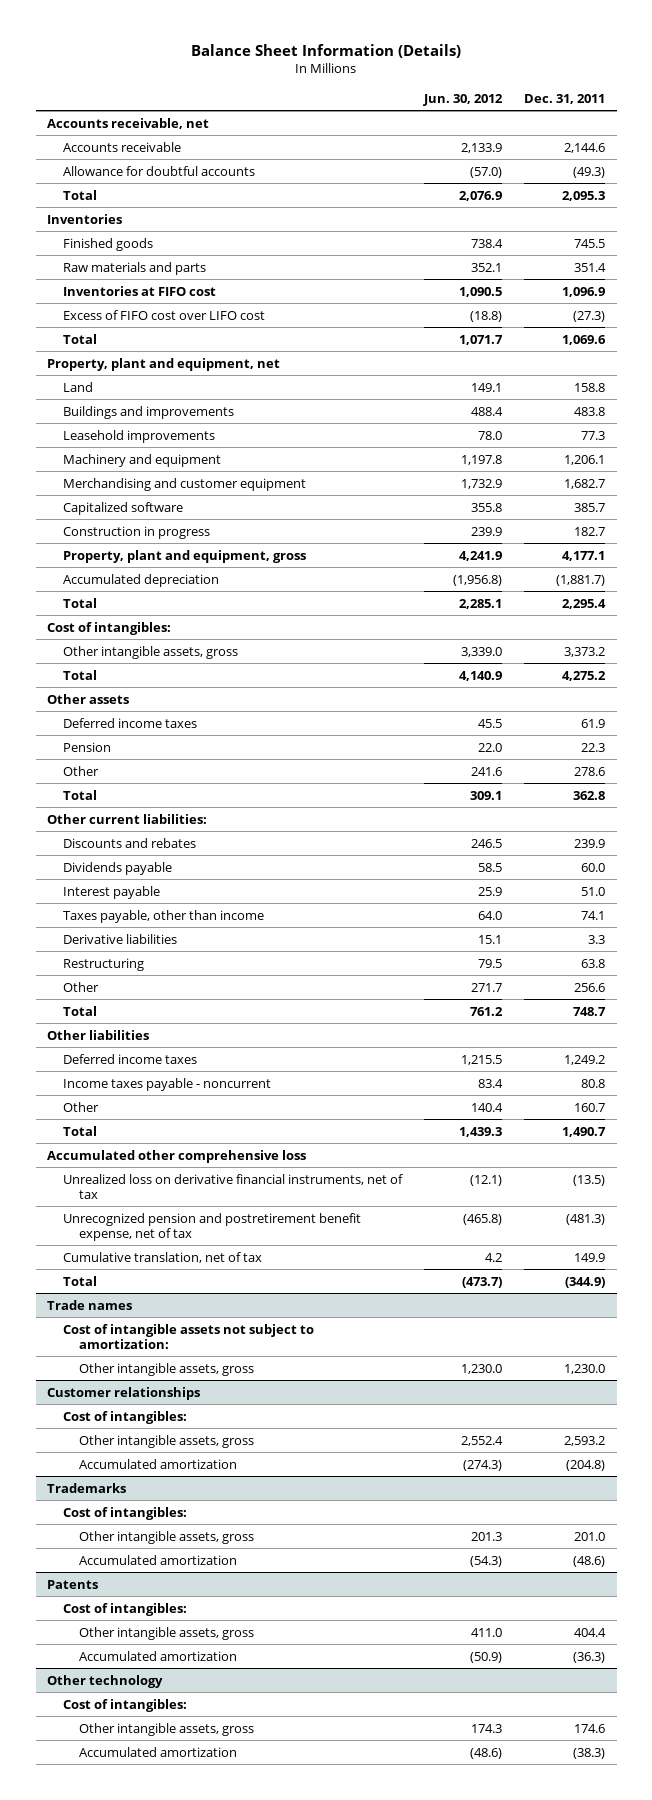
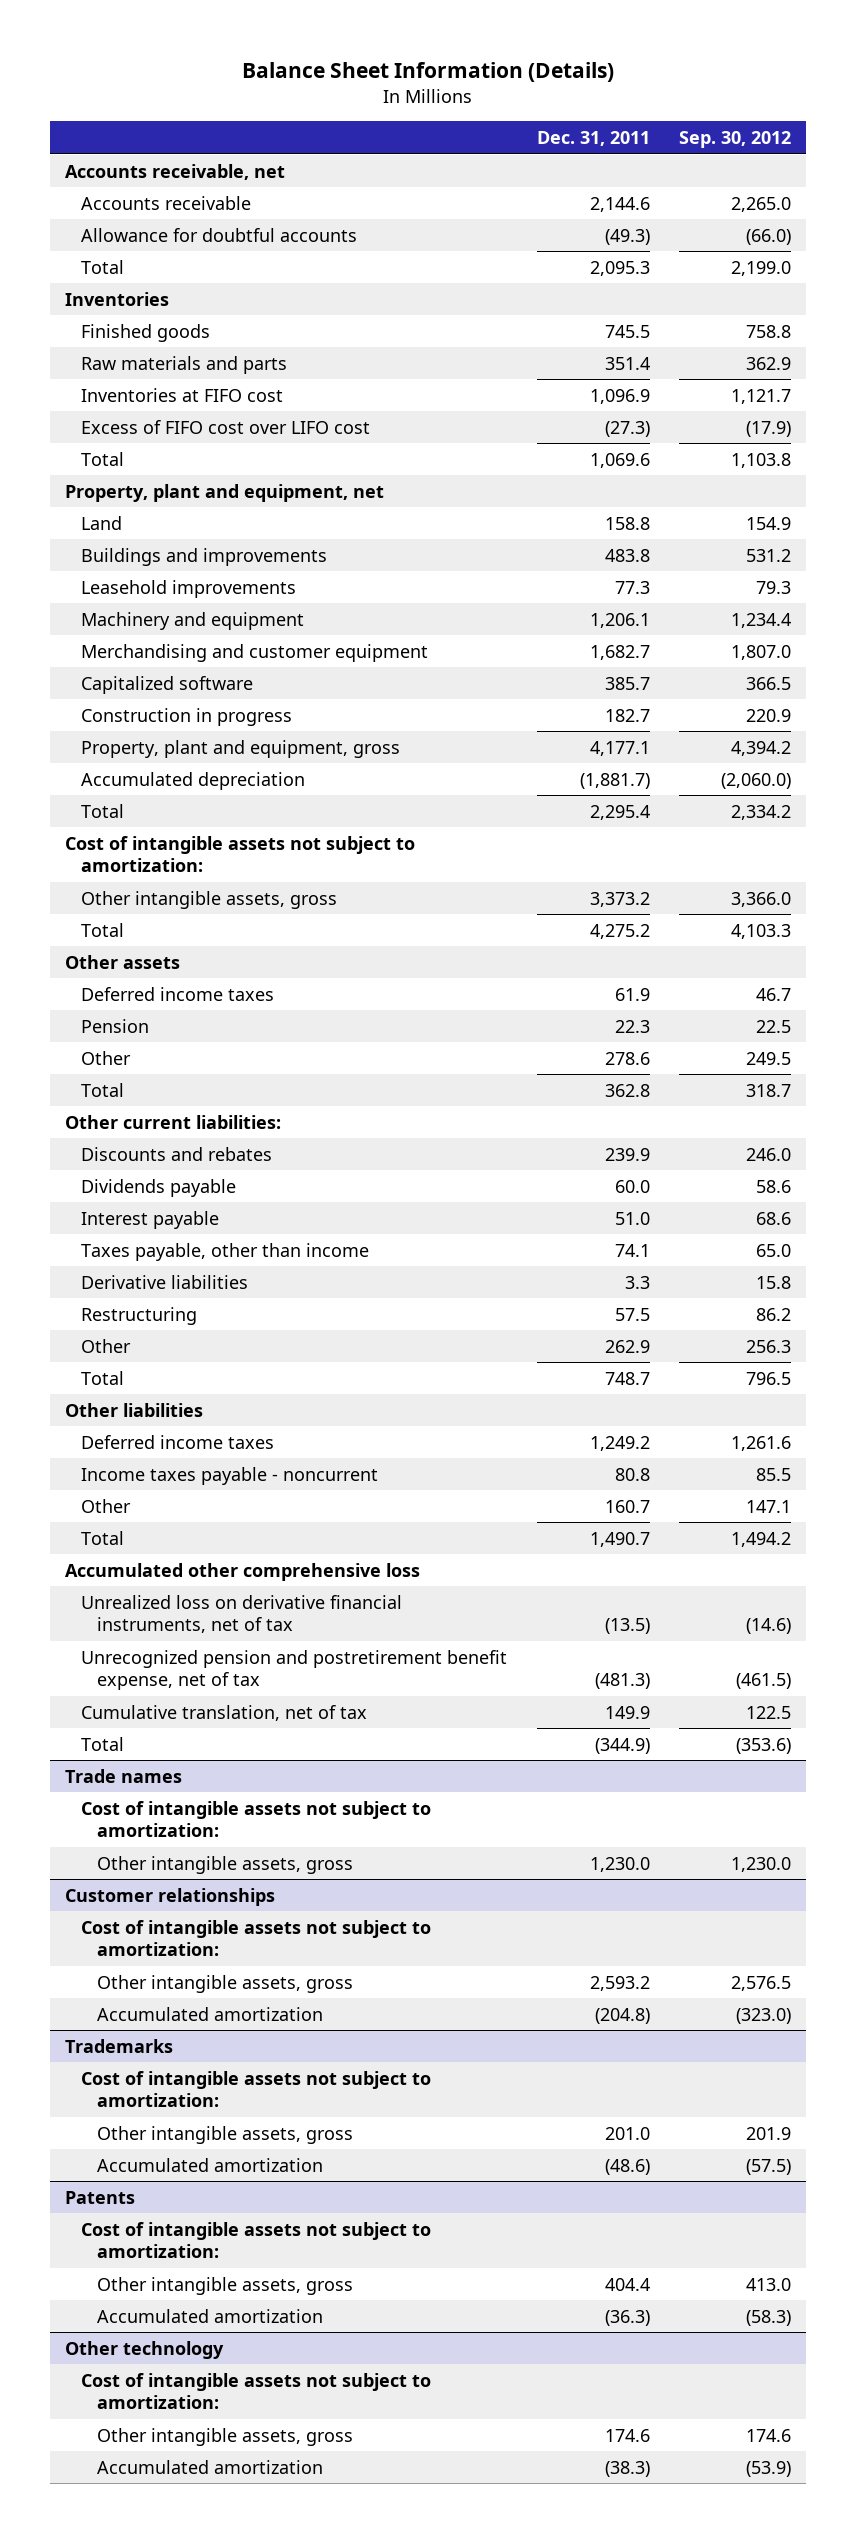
[423,93,504,106] Jun. 30, 2012 -> none
none -> [679,130,792,148] Sep. 30, 2012
[46,621,171,635] Cost of intangibles: -> none
none -> [64,835,415,873] Cost of intangible assets not subject to amortization:
[581,958,606,968] 63.8 -> [614,1307,650,1321] 57.5
[574,982,606,992] 256.6 -> [604,1339,650,1353] 262.9
[62,1410,187,1424] Cost of intangibles: -> none
none -> [80,1919,431,1957] Cost of intangible assets not subject to amortization:
[62,1506,187,1520] Cost of intangibles: -> none
none -> [80,2070,431,2108] Cost of intangible assets not subject to amortization:
[62,1602,187,1616] Cost of intangibles: -> none
none -> [80,2221,431,2259] Cost of intangible assets not subject to amortization:
[62,1698,187,1712] Cost of intangibles: -> none
none -> [80,2372,431,2410] Cost of intangible assets not subject to amortization:

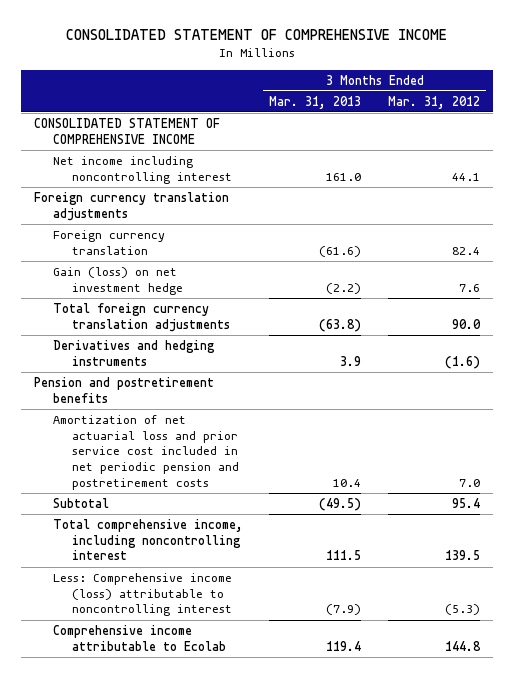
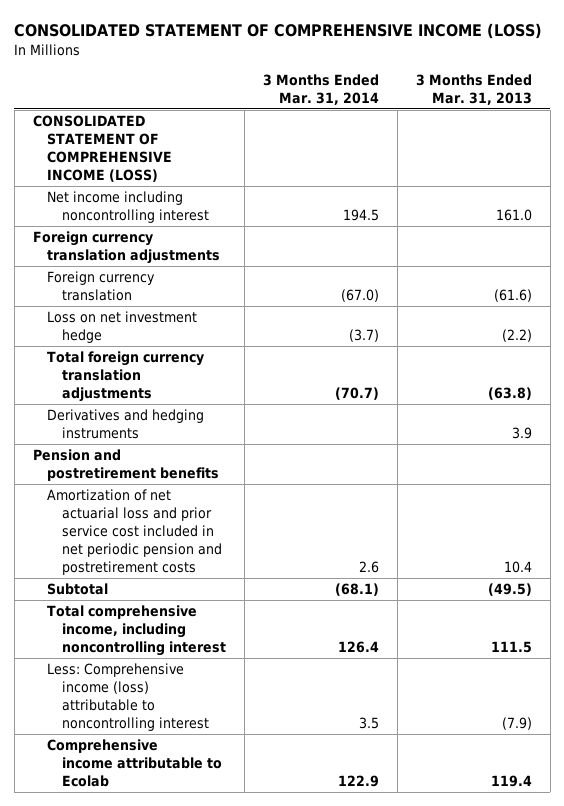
[65,29,447,41] CONSOLIDATED STATEMENT OF COMPREHENSIVE INCOME -> [14,22,543,39] CONSOLIDATED STATEMENT OF COMPREHENSIVE INCOME (LOSS)
[387,95,480,109] Mar. 31, 2012 -> none
none -> [262,74,379,106] 3 Months Ended Mar. 31, 2014
[33,117,220,144] CONSOLIDATED STATEMENT OF COMPREHENSIVE INCOME -> [32,115,173,183] CONSOLIDATED STATEMENT OF COMPREHENSIVE INCOME (LOSS)
[52,266,184,295] Gain (loss) on net investment hedge -> [47,311,198,344] Loss on net investment hedge

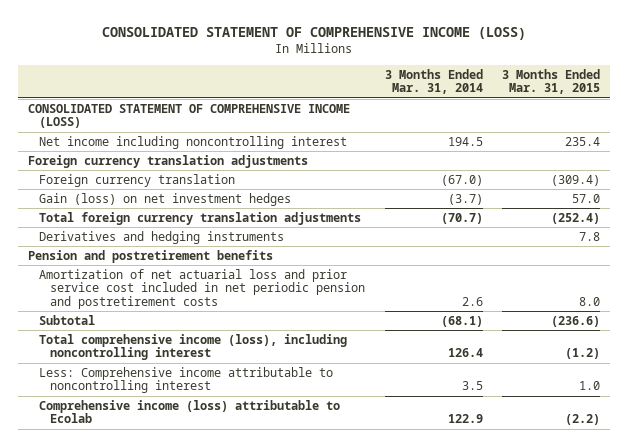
[415,74,532,106] 3 Months Ended Mar. 31, 2013 -> none
none -> [502,68,601,95] 3 Months Ended Mar. 31, 2015
[47,311,198,344] Loss on net investment hedge -> [39,192,292,206] Gain (loss) on net investment hedges
[47,605,226,657] Total comprehensive income, including noncontrolling interest -> [39,333,348,361] Total comprehensive income (loss), including noncontrolling interest
[47,663,209,732] Less: Comprehensive income (loss) attributable to noncontrolling interest -> [39,366,334,394] Less: Comprehensive income attributable to noncontrolling interest
[47,739,222,788] Comprehensive income attributable to Ecolab -> [39,399,341,424] Comprehensive income (loss) attributable to Ecolab

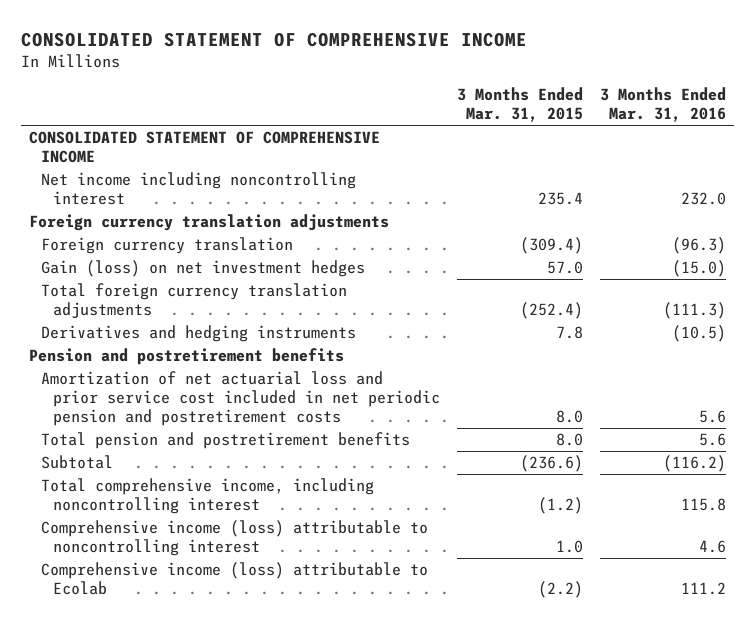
[102,26,527,40] CONSOLIDATED STATEMENT OF COMPREHENSIVE INCOME (LOSS) -> [20,31,527,47] CONSOLIDATED STATEMENT OF COMPREHENSIVE INCOME
[384,68,483,95] 3 Months Ended Mar. 31, 2014 -> none
none -> [599,87,726,123] 3 Months Ended Mar. 31, 2016
[28,103,351,129] CONSOLIDATED STATEMENT OF COMPREHENSIVE INCOME (LOSS) -> [29,131,381,164] CONSOLIDATED STATEMENT OF COMPREHENSIVE INCOME
none -> [41,432,411,450] Total pension and postretirement benefits
[39,333,348,361] Total comprehensive income (loss), including noncontrolling interest -> [41,478,375,515] Total comprehensive income, including noncontrolling interest
[39,366,334,394] Less: Comprehensive income attributable to noncontrolling interest -> [41,520,429,557] Comprehensive income (loss) attributable to noncontrolling interest

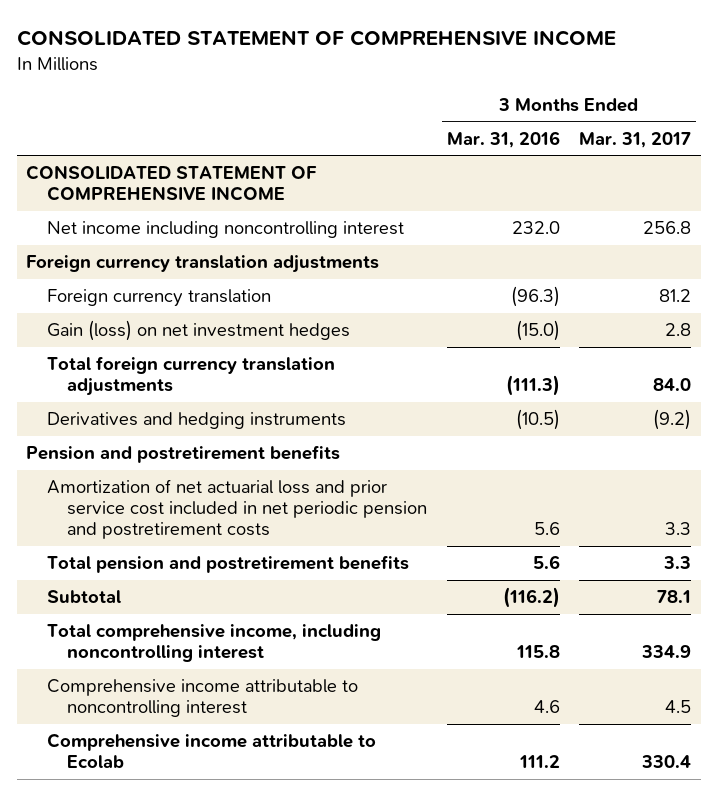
[457,87,584,123] 3 Months Ended Mar. 31, 2015 -> none
none -> [579,131,692,148] Mar. 31, 2017
[41,520,429,557] Comprehensive income (loss) attributable to noncontrolling interest -> [46,679,358,718] Comprehensive income attributable to noncontrolling interest
[41,562,429,596] Comprehensive income (loss) attributable to Ecolab -> [46,733,376,769] Comprehensive income attributable to Ecolab

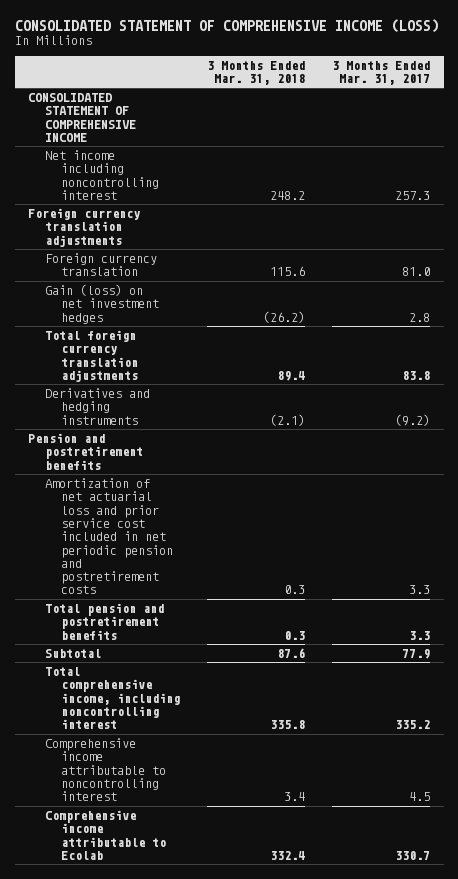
[16,30,616,47] CONSOLIDATED STATEMENT OF COMPREHENSIVE INCOME -> [14,18,439,33] CONSOLIDATED STATEMENT OF COMPREHENSIVE INCOME (LOSS)
[446,130,560,148] Mar. 31, 2016 -> none
none -> [207,60,306,85] 3 Months Ended Mar. 31, 2018
[643,221,692,235] 256.8 -> [395,190,431,200] 257.3
[659,289,692,303] 81.2 -> [402,267,431,277] 81.0
[653,378,692,392] 84.0 -> [402,370,431,380] 83.8
[657,590,692,604] 78.1 -> [402,648,431,659] 77.9
[641,645,692,659] 334.9 -> [395,720,431,730] 335.2
[641,755,692,769] 330.4 -> [395,850,431,860] 330.7

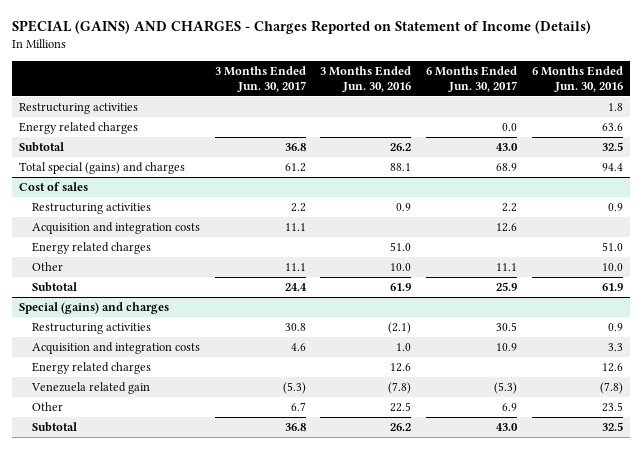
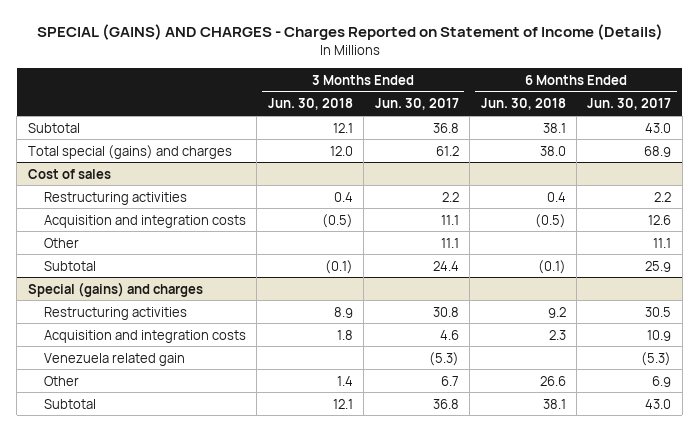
[320,65,412,92] 3 Months Ended Jun. 30, 2016 -> none
[531,65,623,92] 6 Months Ended Jun. 30, 2016 -> none
none -> [267,98,353,111] Jun. 30, 2018
none -> [480,98,566,111] Jun. 30, 2018
[19,103,139,115] Restructuring activities -> none
[19,122,139,135] Energy related charges -> none
[32,242,152,255] Energy related charges -> none
[32,362,152,375] Energy related charges -> none

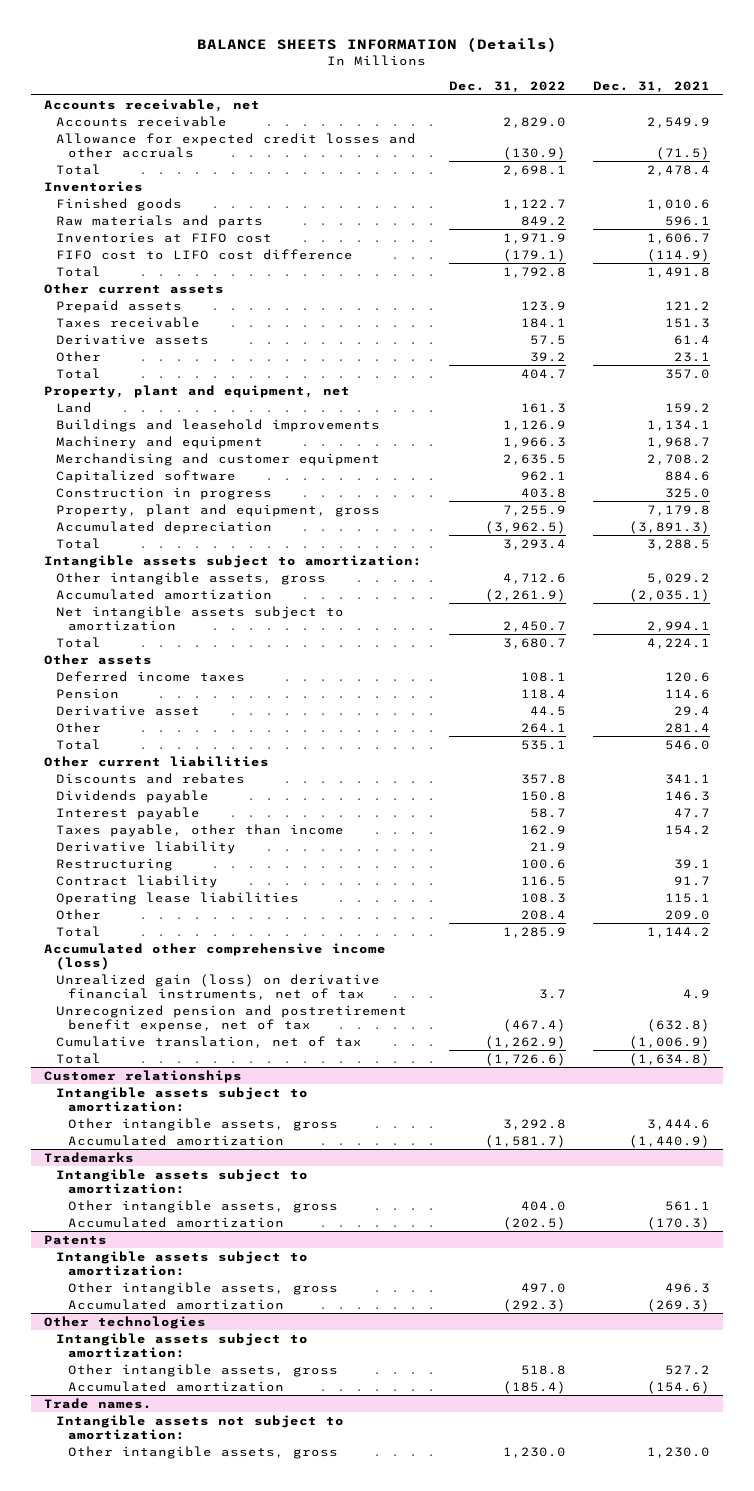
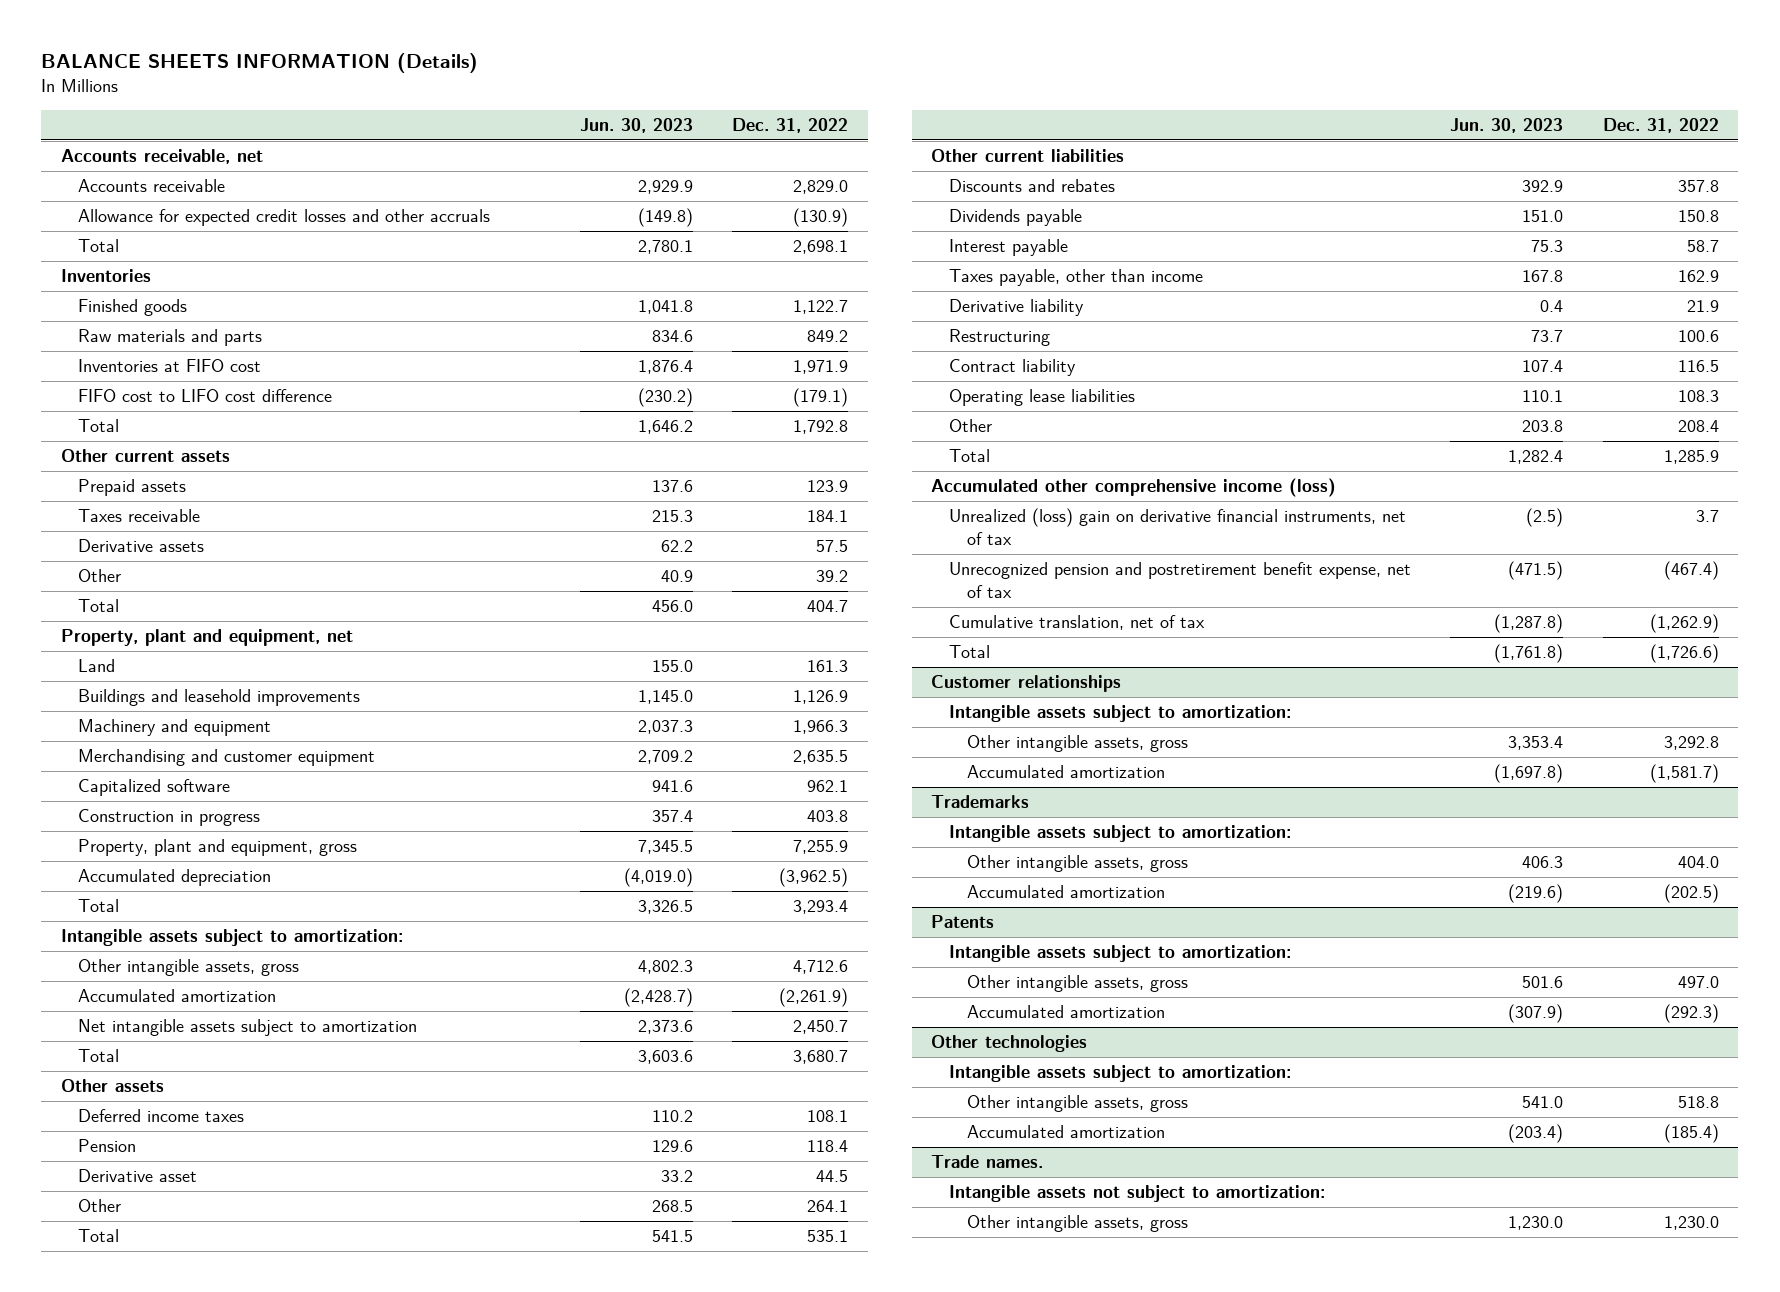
[592,81,710,94] Dec. 31, 2021 -> none
none -> [579,117,693,133] Jun. 30, 2023
[56,973,381,1000] Unrealized gain (loss) on derivative financial instruments, net of tax -> [949,508,1407,545] Unrealized (loss) gain on derivative financial instruments, net of tax

